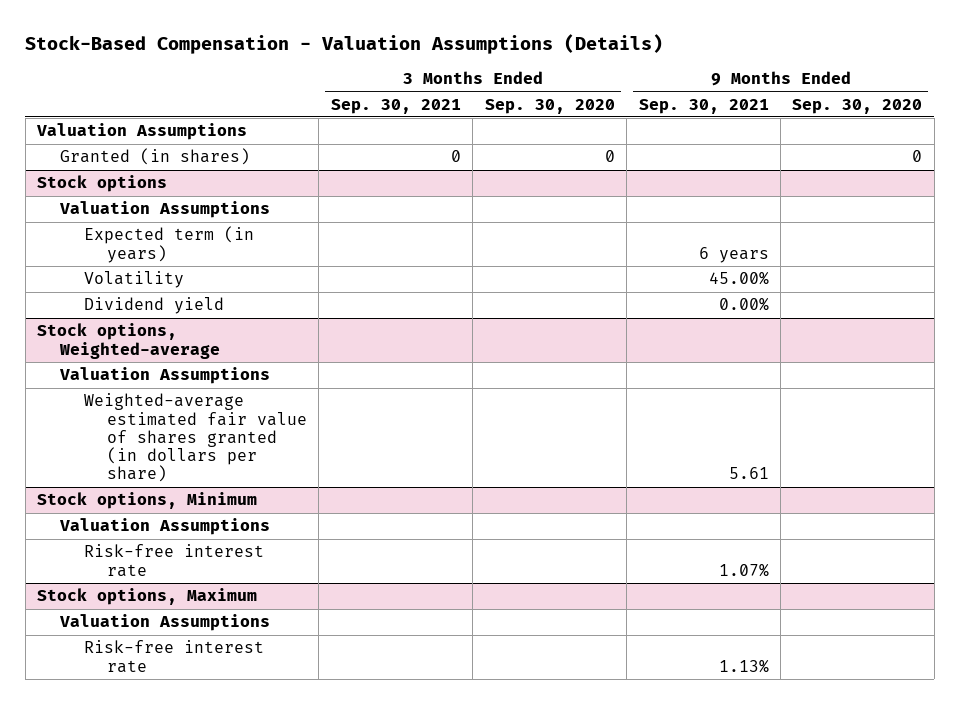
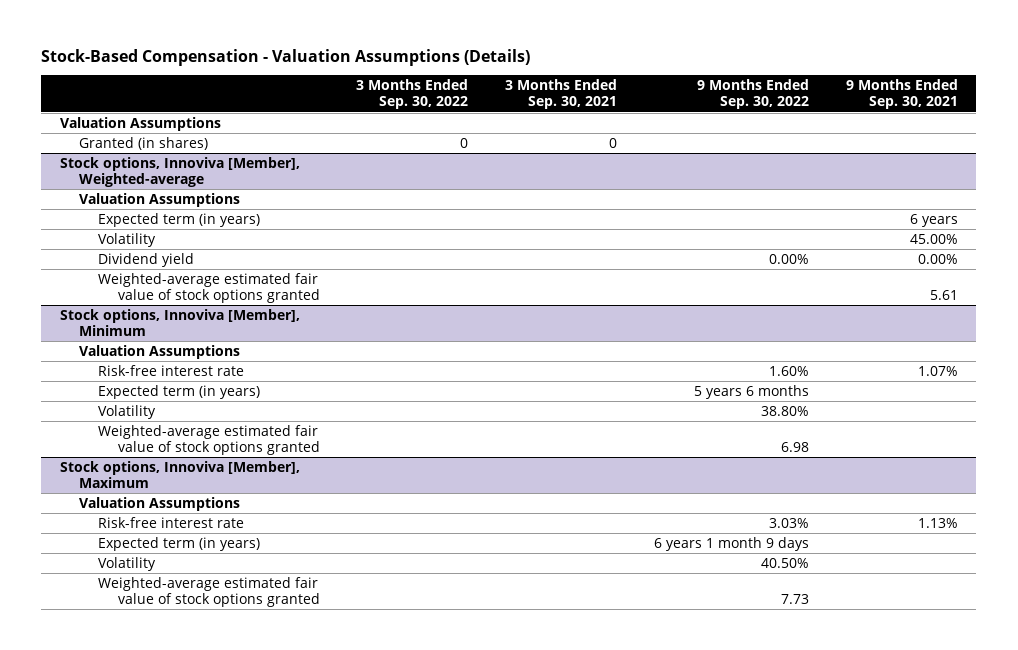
[484,98,615,114] Sep. 30, 2020 -> none
[792,98,923,114] Sep. 30, 2020 -> none
none -> [356,79,469,110] 3 Months Ended Sep. 30, 2022
none -> [697,79,810,110] 9 Months Ended Sep. 30, 2022
[37,175,168,193] Stock options -> none
[59,201,271,219] Valuation Assumptions -> none
[83,226,254,263] Expected term (in years) -> none
[83,271,184,289] Volatility -> none
[83,297,224,315] Dividend yield -> none
[37,323,221,359] Stock options, Weighted-average -> [59,156,300,187] Stock options, Innoviva [Member], Weighted-average
none -> [98,212,261,227] Expected term (in years)
none -> [98,232,157,247] Volatility
none -> [98,252,195,267] Dividend yield
[83,393,307,483] Weighted-average estimated fair value of shares granted (in dollars per share) -> [98,272,320,303] Weighted-average estimated fair value of stock options granted
[37,492,258,510] Stock options, Minimum -> [59,308,300,336] Stock options, Innoviva [Member], Minimum
none -> [98,384,261,399] Expected term (in years)
none -> [98,404,157,419] Volatility
none -> [98,424,320,455] Weighted-average estimated fair value of stock options granted
[37,588,258,606] Stock options, Maximum -> [59,460,300,488] Stock options, Innoviva [Member], Maximum
none -> [98,536,261,551] Expected term (in years)
none -> [98,556,157,571] Volatility
none -> [98,576,320,607] Weighted-average estimated fair value of stock options granted

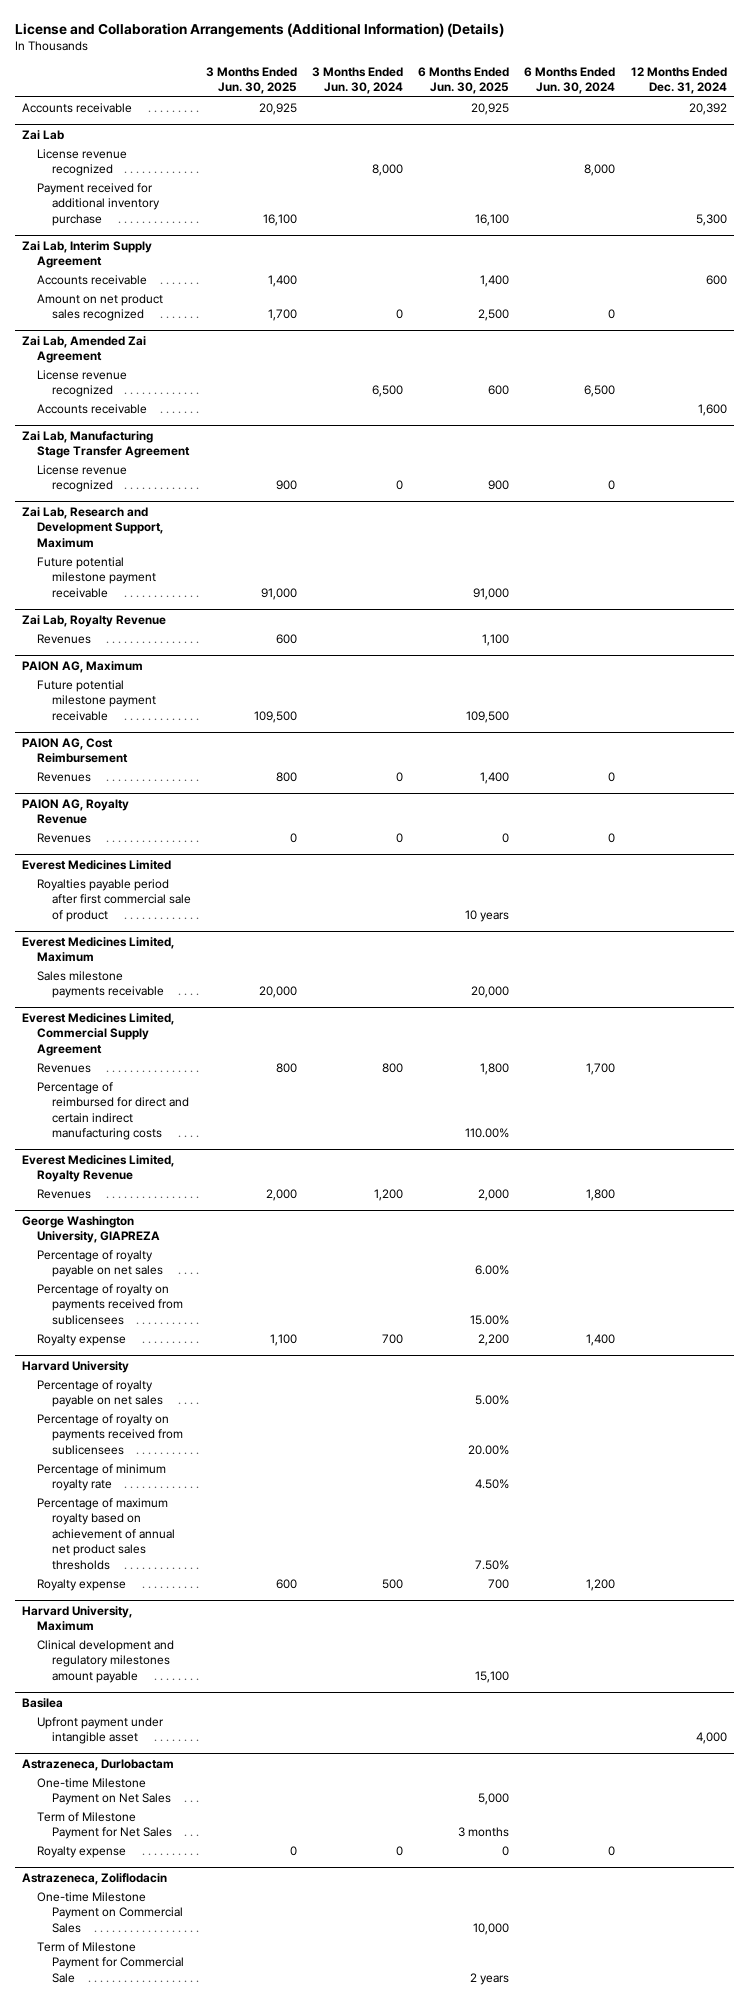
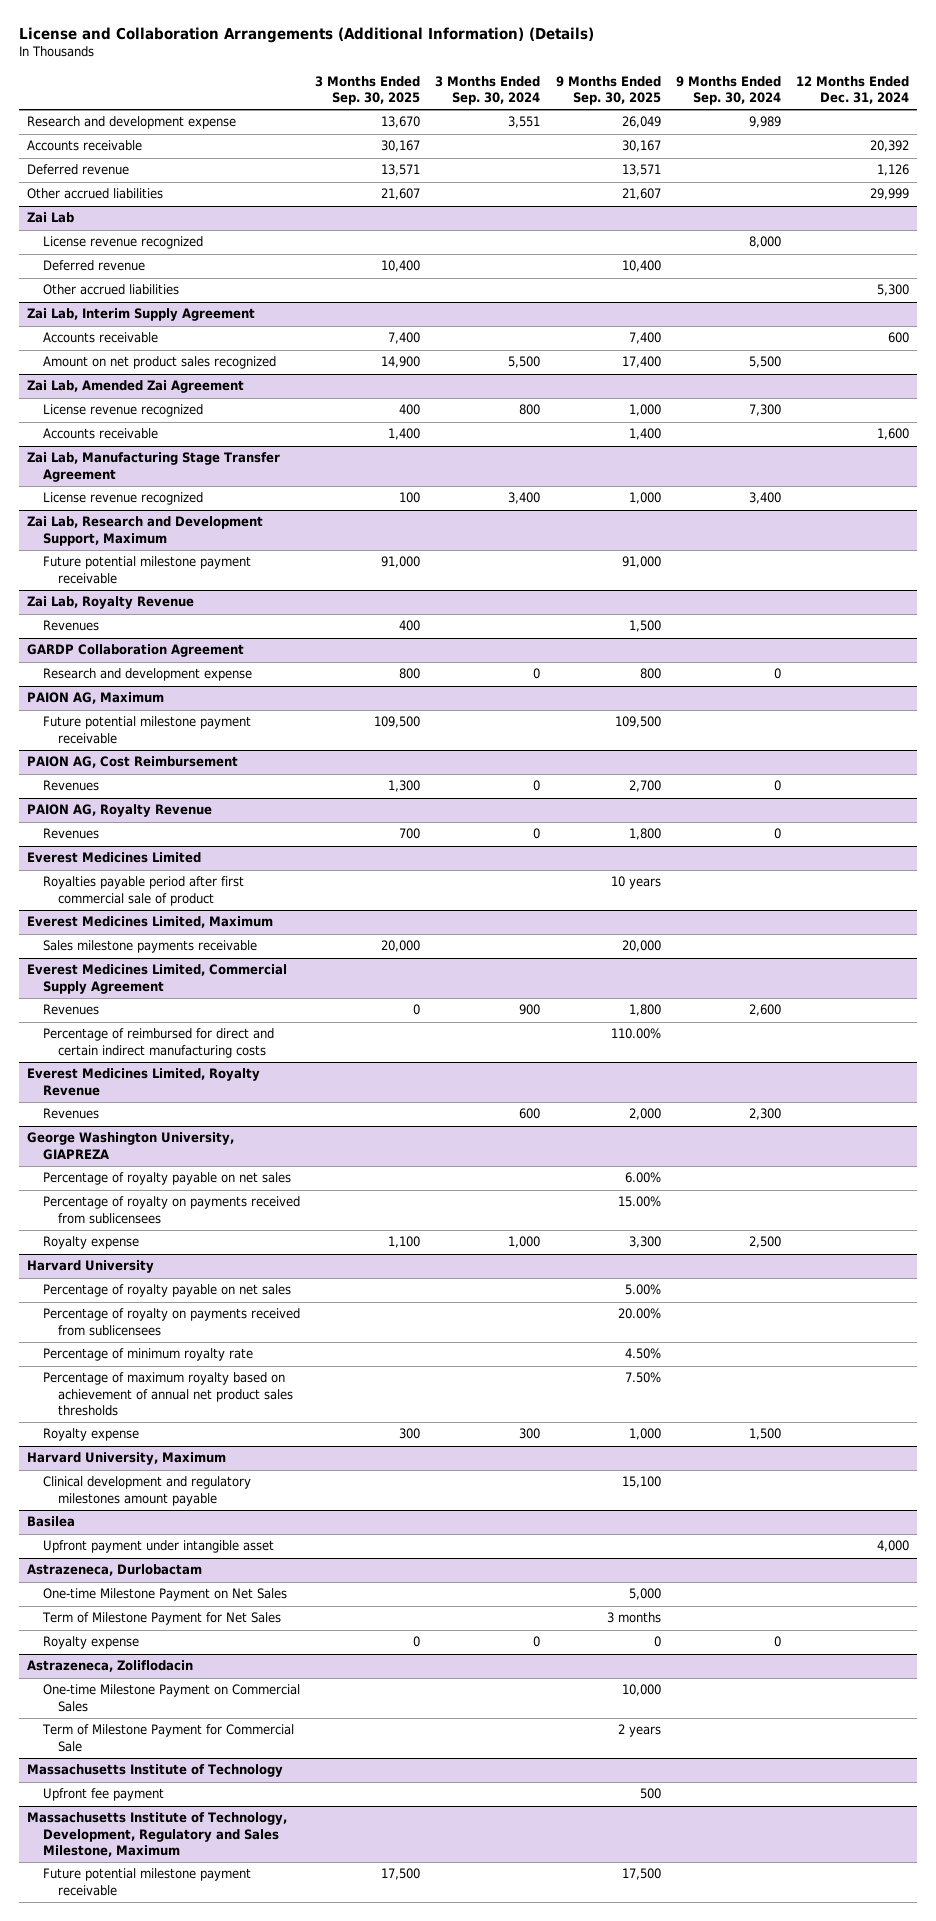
[206,66,298,95] 3 Months Ended Jun. 30, 2025 -> none
[312,66,404,95] 3 Months Ended Jun. 30, 2024 -> none
[418,66,510,95] 6 Months Ended Jun. 30, 2025 -> none
[524,66,616,95] 6 Months Ended Jun. 30, 2024 -> none
none -> [314,75,420,106] 3 Months Ended Sep. 30, 2025
none -> [435,75,541,106] 3 Months Ended Sep. 30, 2024
none -> [555,75,661,106] 9 Months Ended Sep. 30, 2025
none -> [676,75,782,106] 9 Months Ended Sep. 30, 2024
none -> [26,116,236,130] Research and development expense
none -> [26,164,129,176] Deferred revenue
none -> [26,188,163,200] Other accrued liabilities
[37,182,161,226] Payment received for additional inventory purchase -> none
none -> [42,260,145,272] Deferred revenue
none -> [42,284,179,296] Other accrued liabilities
none -> [26,644,244,658] GARDP Collaboration Agreement
none -> [42,668,252,682] Research and development expense
none -> [26,1764,283,1778] Massachusetts Institute of Technology
none -> [42,1788,164,1802] Upfront fee payment
none -> [26,1812,287,1857] Massachusetts Institute of Technology, Development, Regulatory and Sales Milestone, Maximum
none -> [42,1868,251,1896] Future potential milestone payment receivable

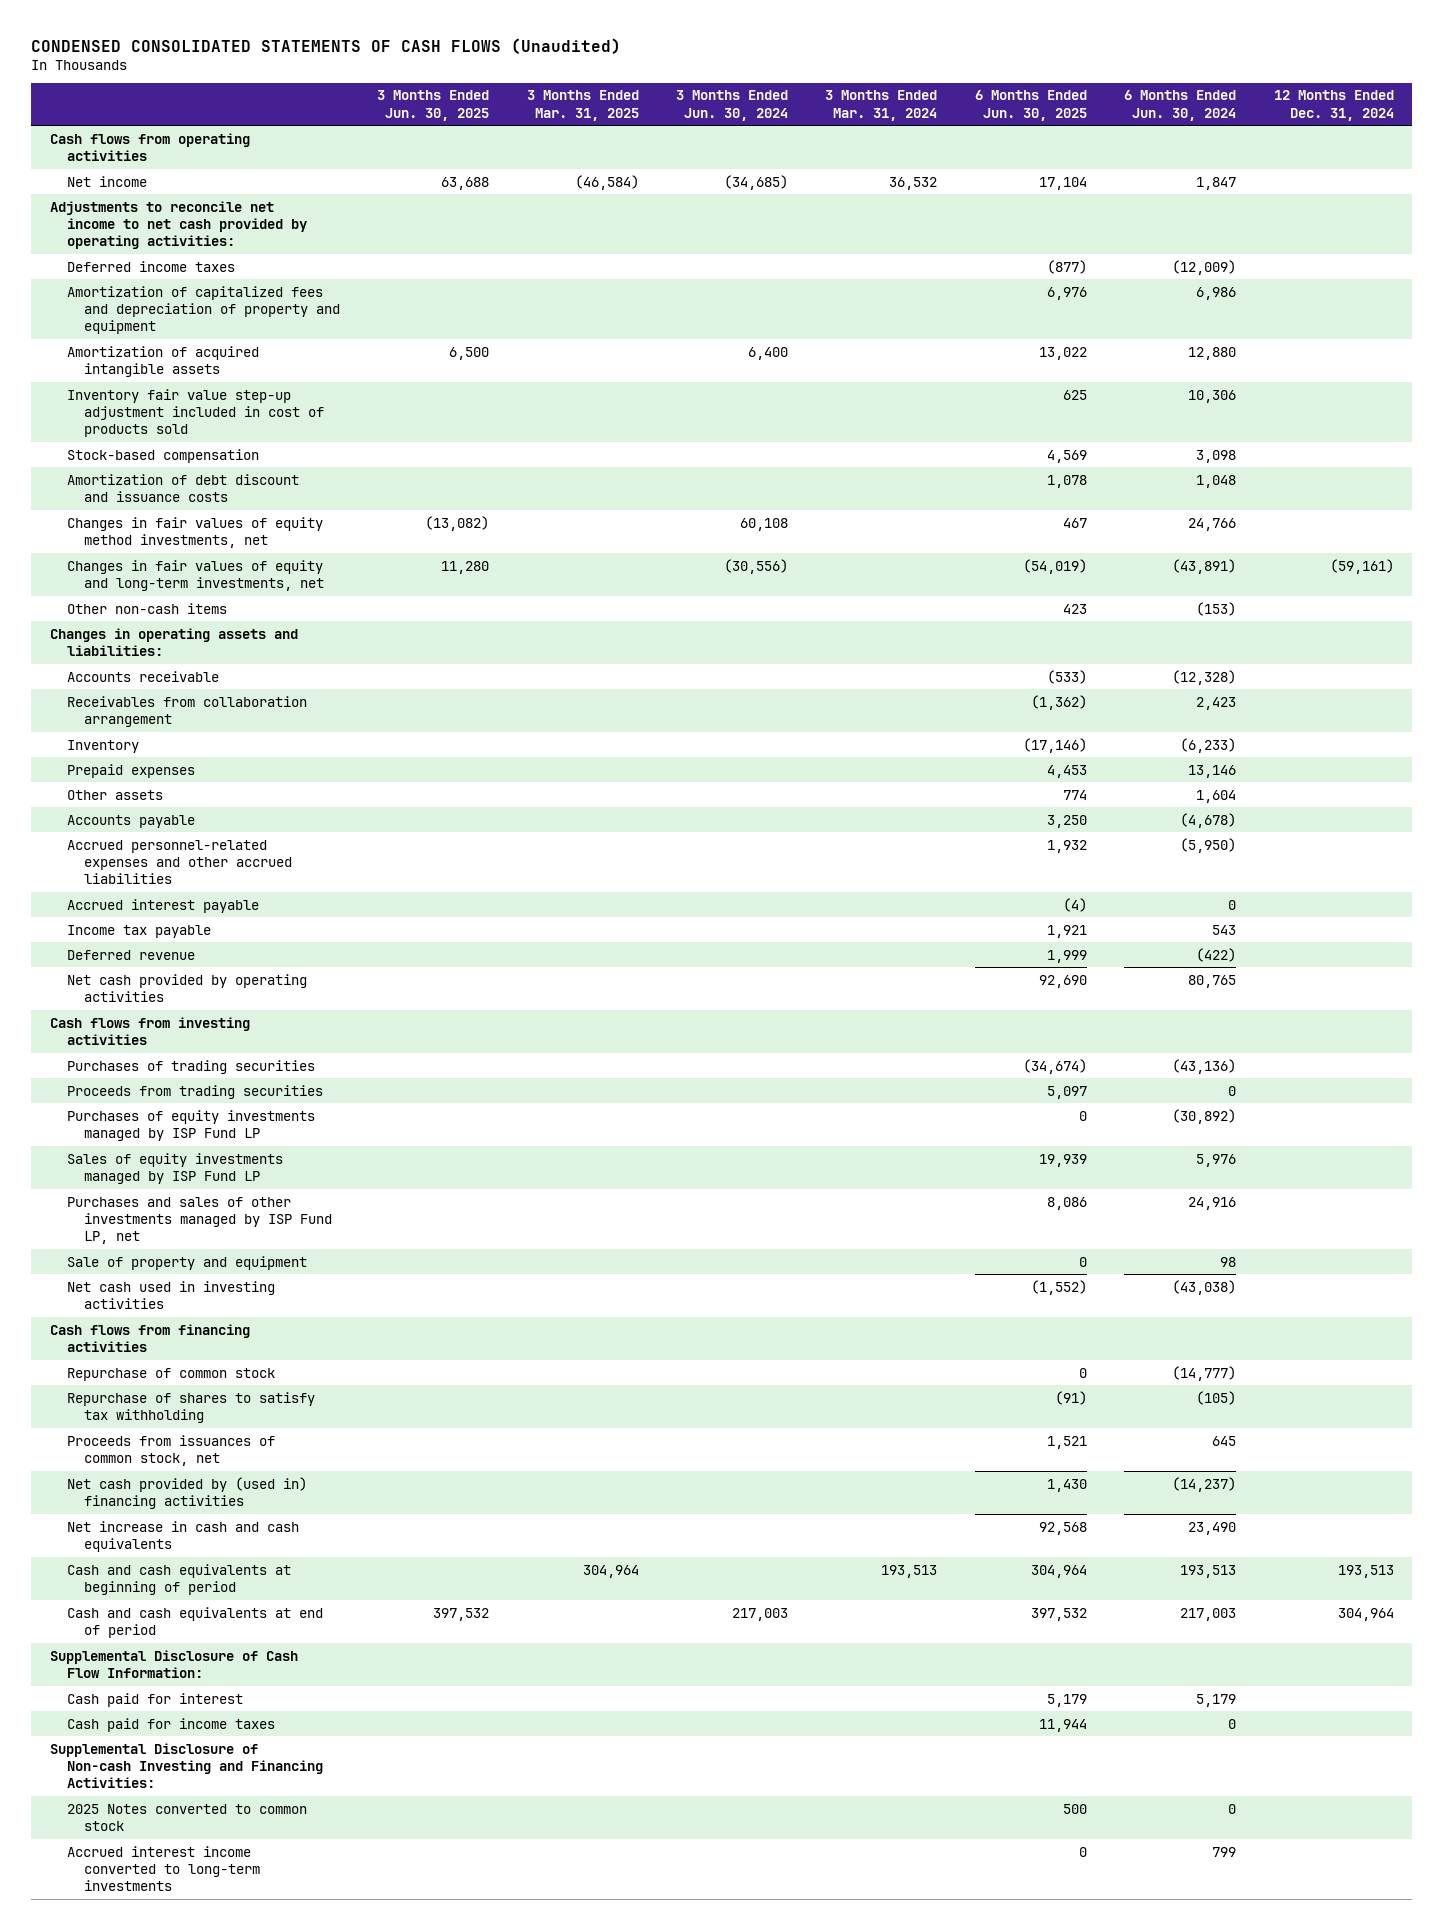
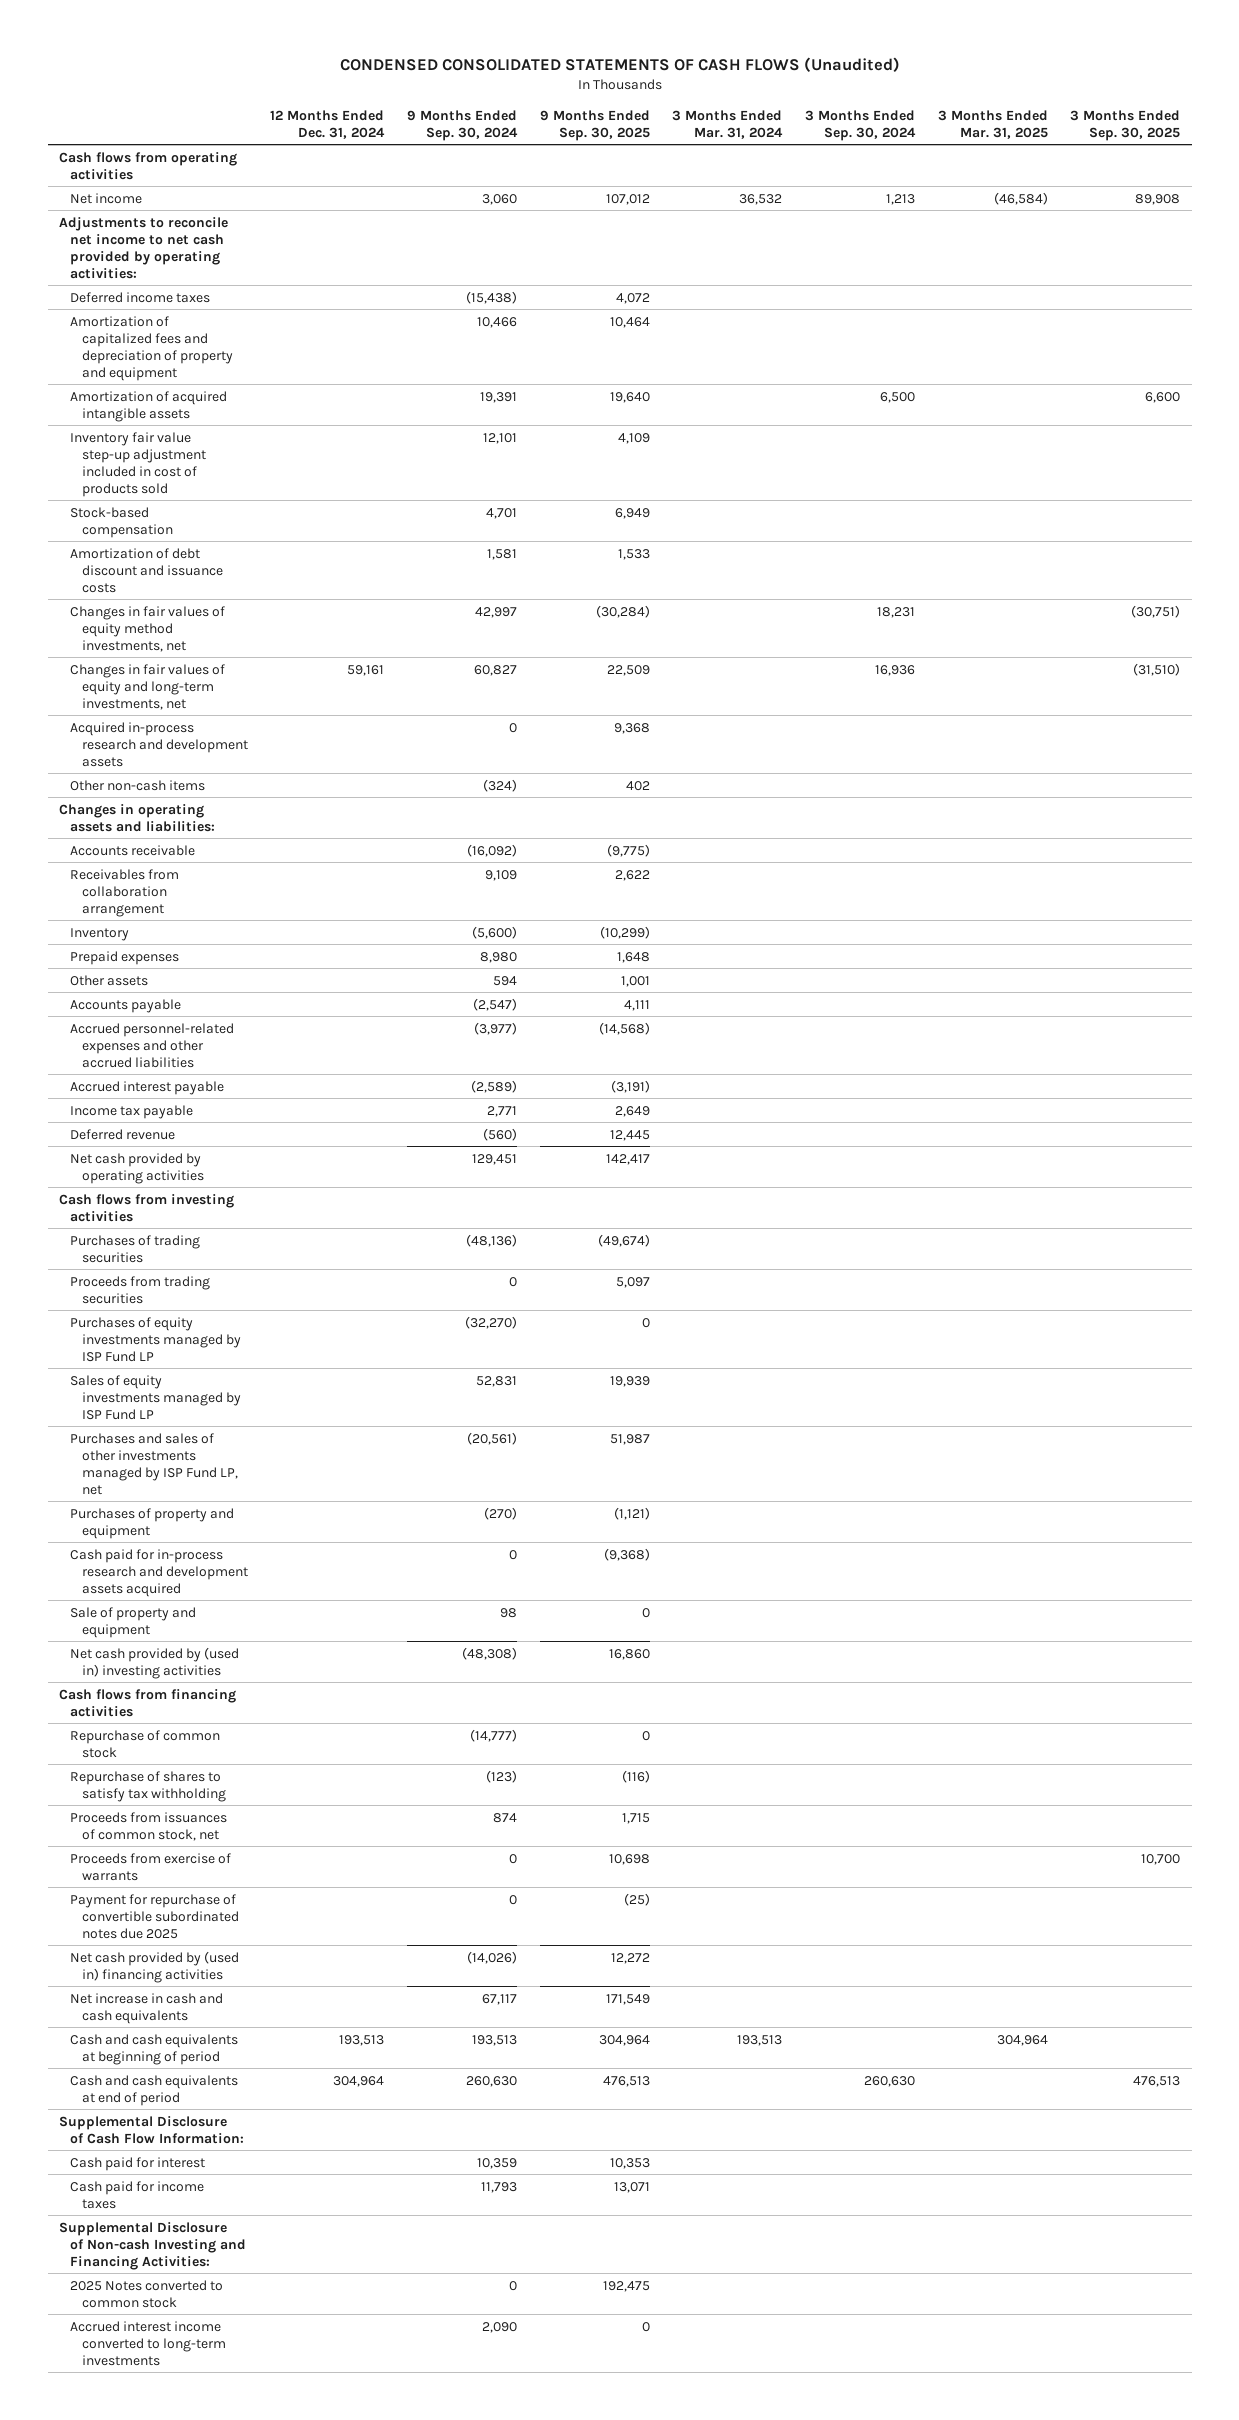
[377,90,490,121] 3 Months Ended Jun. 30, 2025 -> none
[676,90,789,121] 3 Months Ended Jun. 30, 2024 -> none
[974,90,1087,121] 6 Months Ended Jun. 30, 2025 -> none
[1124,90,1237,121] 6 Months Ended Jun. 30, 2024 -> none
none -> [407,109,519,141] 9 Months Ended Sep. 30, 2024
none -> [539,109,650,141] 9 Months Ended Sep. 30, 2025
none -> [805,109,917,141] 3 Months Ended Sep. 30, 2024
none -> [1070,109,1181,141] 3 Months Ended Sep. 30, 2025
[1329,558,1394,574] (59,161) -> [347,664,385,676] 59,161
none -> [70,721,248,767] Acquired in-process research and development assets
none -> [70,1507,235,1539] Purchases of property and equipment
none -> [70,1548,248,1597] Cash paid for in-process research and development assets acquired
[66,1280,275,1309] Net cash used in investing activities -> [70,1646,240,1679] Net cash provided by (used in) investing activities
none -> [70,1852,232,1881] Proceeds from exercise of warrants
none -> [70,1893,239,1939] Payment for repurchase of convertible subordinated notes due 2025

